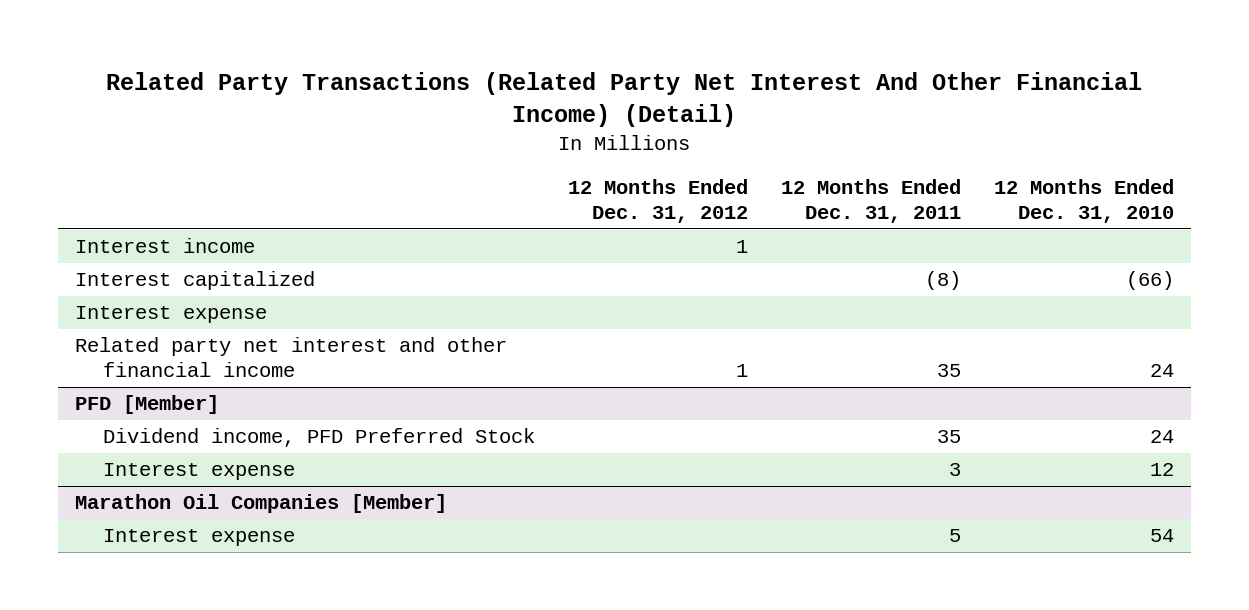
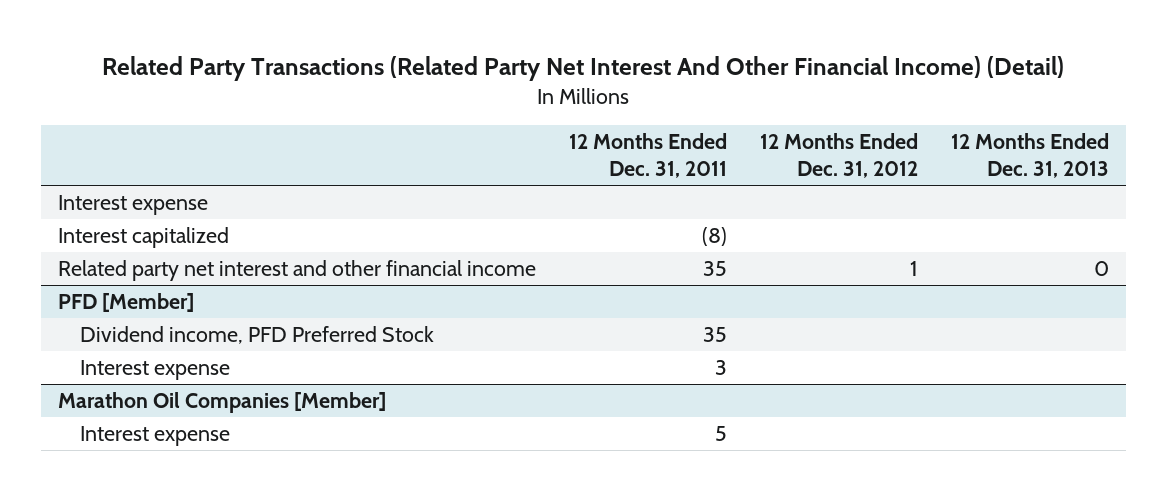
[994,178,1175,223] 12 Months Ended Dec. 31, 2010 -> none
none -> [951,132,1110,179] 12 Months Ended Dec. 31, 2013
[74,238,255,254] Interest income -> none
[74,271,315,291] Interest capitalized -> [57,226,229,248] Interest capitalized

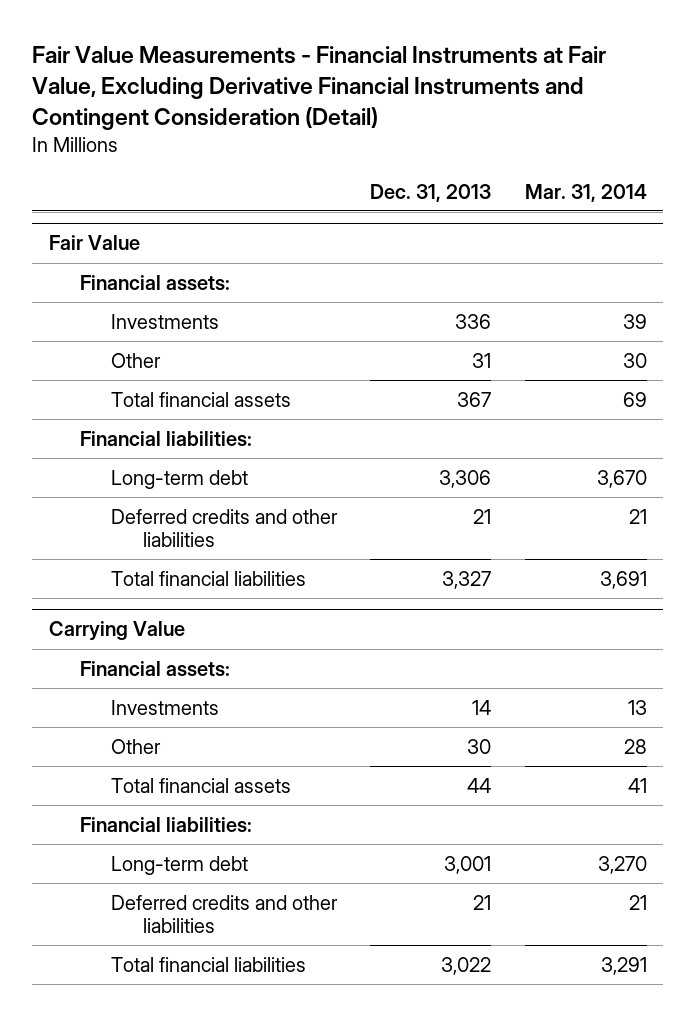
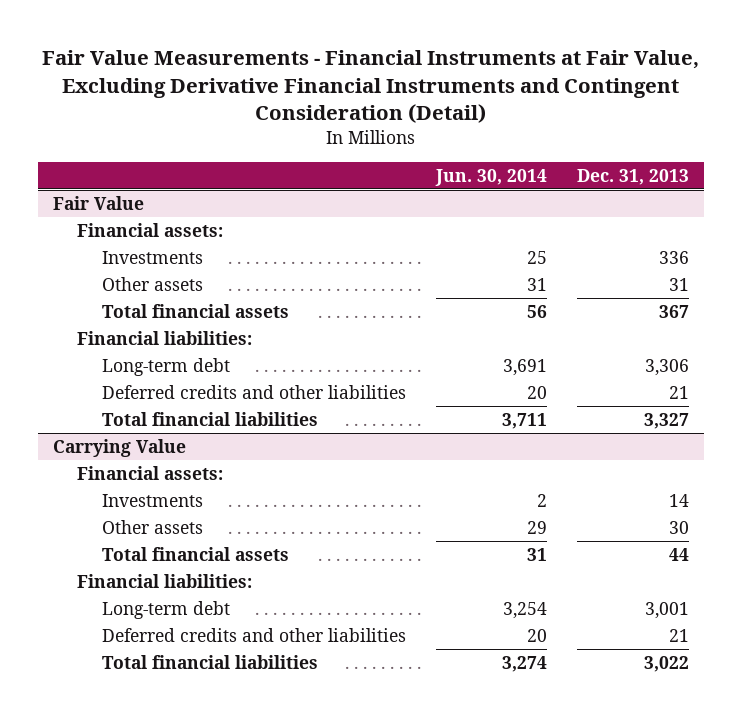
[524,183,647,202] Mar. 31, 2014 -> none
none -> [434,168,547,186] Jun. 30, 2014
[111,352,162,368] Other -> [101,276,203,291] Other assets
[111,738,162,754] Other -> [101,519,203,534] Other assets

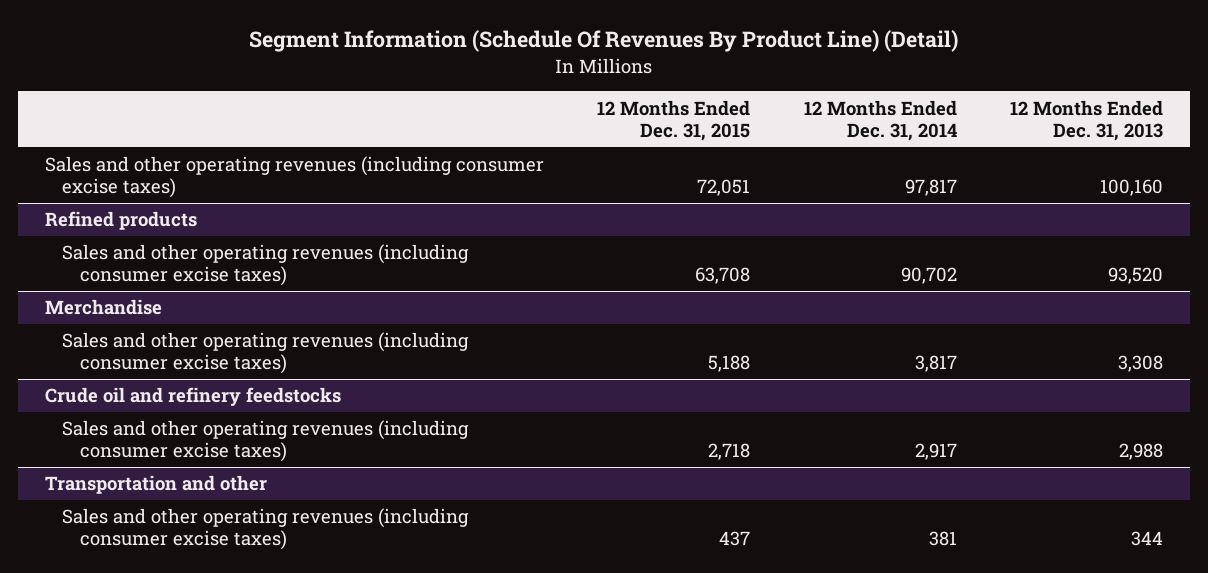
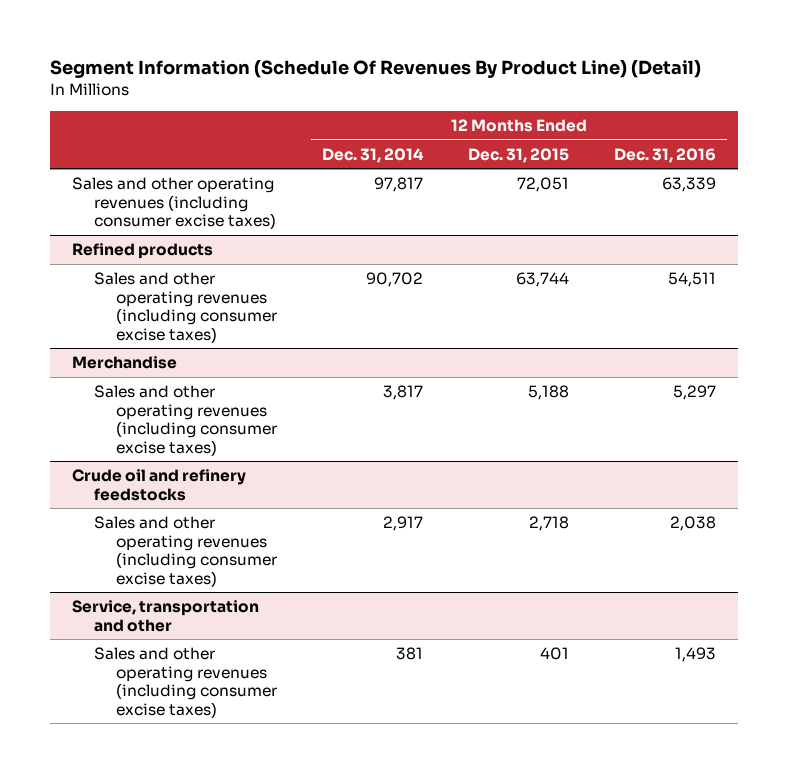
[1010,99,1164,141] 12 Months Ended Dec. 31, 2013 -> none
none -> [613,147,716,163] Dec. 31, 2016
[695,267,751,285] 63,708 -> [515,272,569,288] 63,744
[45,475,268,495] Transportation and other -> [71,600,259,632] Service, transportation and other
[719,531,751,547] 437 -> [539,647,569,661] 401

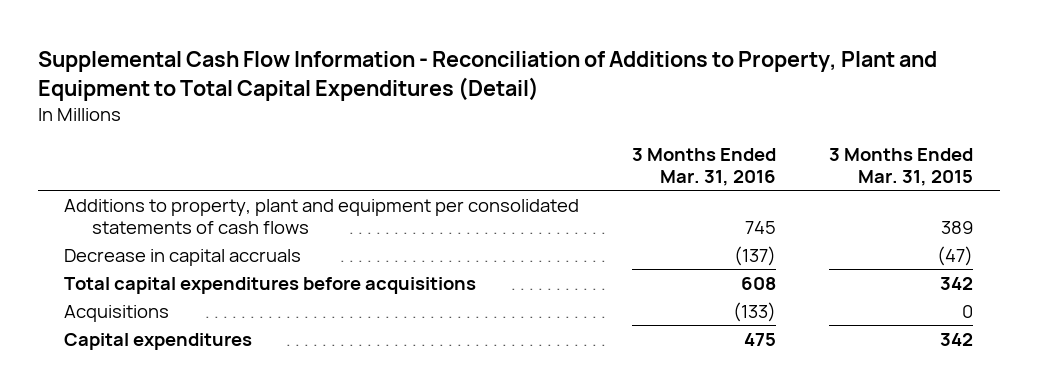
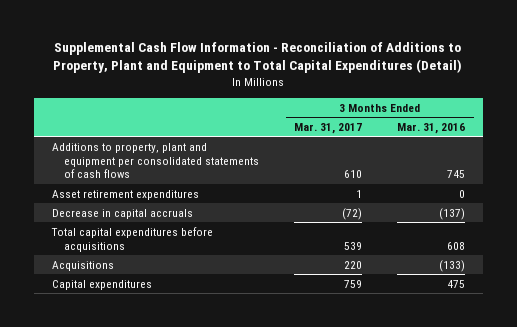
[829,147,974,186] 3 Months Ended Mar. 31, 2015 -> none
none -> [294,122,363,134] Mar. 31, 2017
none -> [51,189,199,200] Asset retirement expenditures

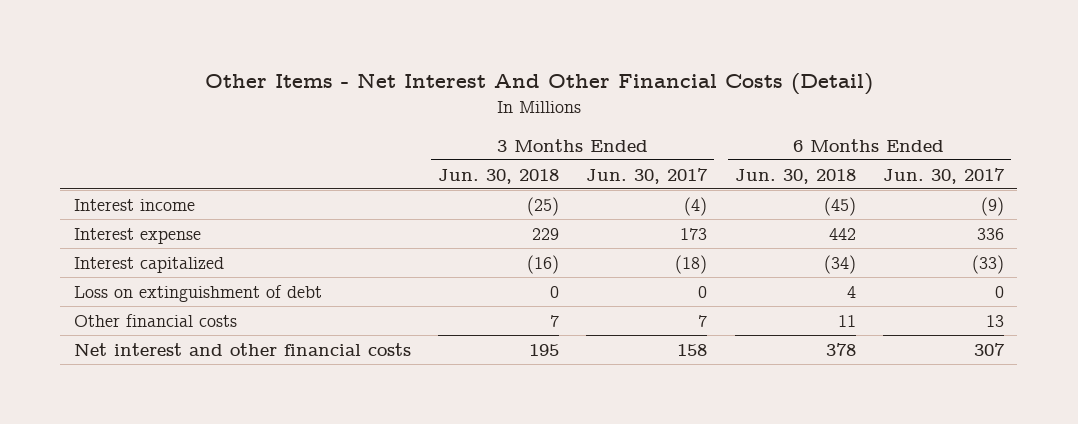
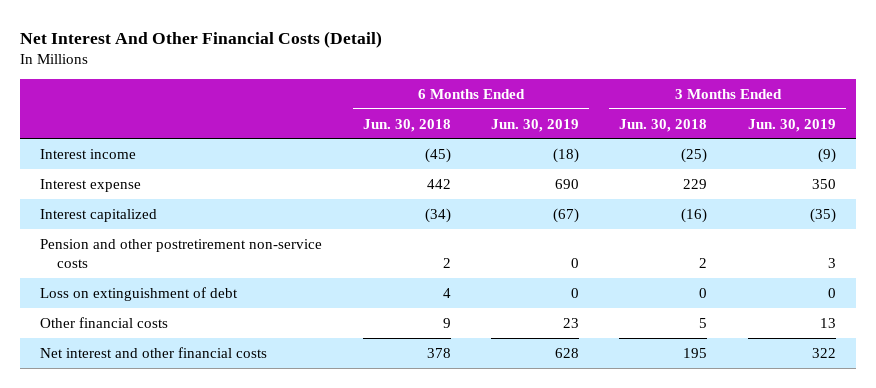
[204,73,873,96] Other Items - Net Interest And Other Financial Costs (Detail) -> [20,30,383,48] Net Interest And Other Financial Costs (Detail)
[586,167,709,184] Jun. 30, 2017 -> none
[882,167,1005,184] Jun. 30, 2017 -> none
none -> [491,118,580,132] Jun. 30, 2019
none -> [747,118,836,132] Jun. 30, 2019
none -> [40,238,323,268] Pension and other postretirement non-service costs
[550,314,560,327] 7 -> [699,317,708,328] 5
[837,314,856,327] 11 -> [442,317,451,328] 9

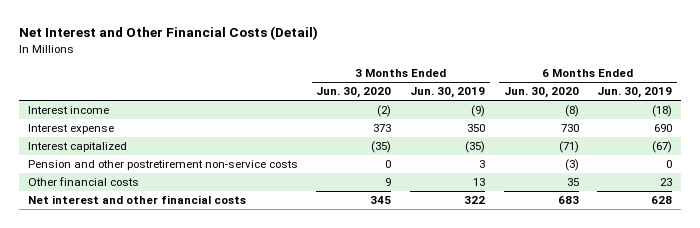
[20,30,383,48] Net Interest And Other Financial Costs (Detail) -> [18,25,318,40] Net Interest and Other Financial Costs (Detail)
[362,118,451,132] Jun. 30, 2018 -> none
[619,118,708,132] Jun. 30, 2018 -> none
none -> [316,87,392,99] Jun. 30, 2020
none -> [503,87,579,99] Jun. 30, 2020
[40,286,239,301] Loss on extinguishment of debt -> none

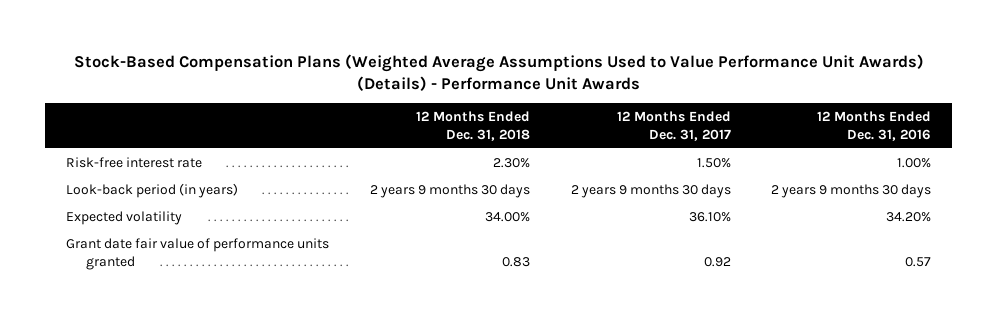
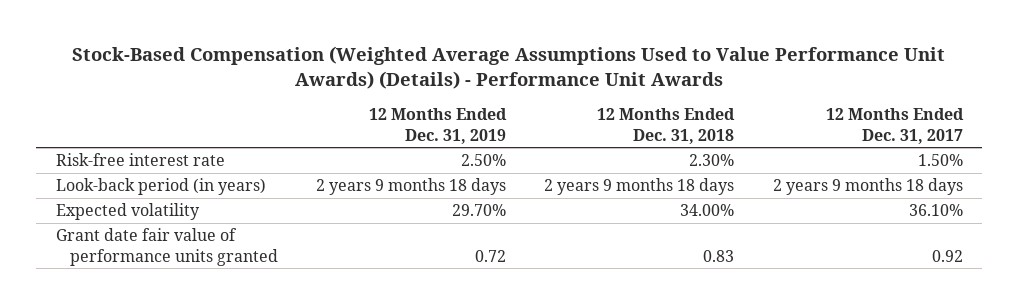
[73,54,924,92] Stock-Based Compensation Plans (Weighted Average Assumptions Used to Value Performance Unit Awards) (Details) - Performance Unit Awards -> [72,46,946,89] Stock-Based Compensation (Weighted Average Assumptions Used to Value Performance Unit Awards) (Details) - Performance Unit Awards
[817,111,932,141] 12 Months Ended Dec. 31, 2016 -> none
none -> [369,108,508,144] 12 Months Ended Dec. 31, 2019
[369,183,530,198] 2 years 9 months 30 days -> [544,178,735,196] 2 years 9 months 18 days
[570,183,731,198] 2 years 9 months 30 days -> [772,178,963,196] 2 years 9 months 18 days

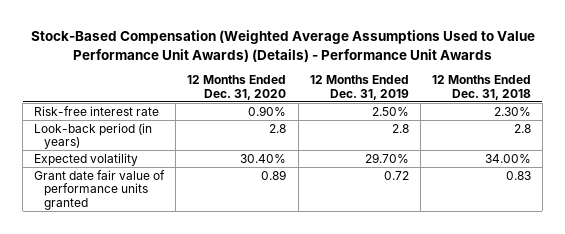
[825,108,964,144] 12 Months Ended Dec. 31, 2017 -> none
none -> [187,75,287,100] 12 Months Ended Dec. 31, 2020
[316,178,507,196] 2 years 9 months 18 days -> [391,123,409,133] 2.8
[544,178,735,196] 2 years 9 months 18 days -> [513,123,531,133] 2.8

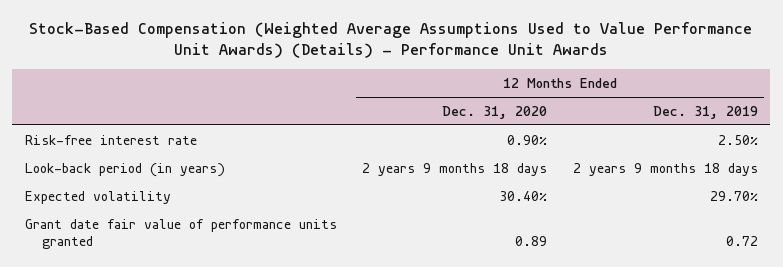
[431,75,531,100] 12 Months Ended Dec. 31, 2018 -> none
[269,123,287,133] 2.8 -> [362,162,548,176] 2 years 9 months 18 days
[391,123,409,133] 2.8 -> [572,162,758,176] 2 years 9 months 18 days

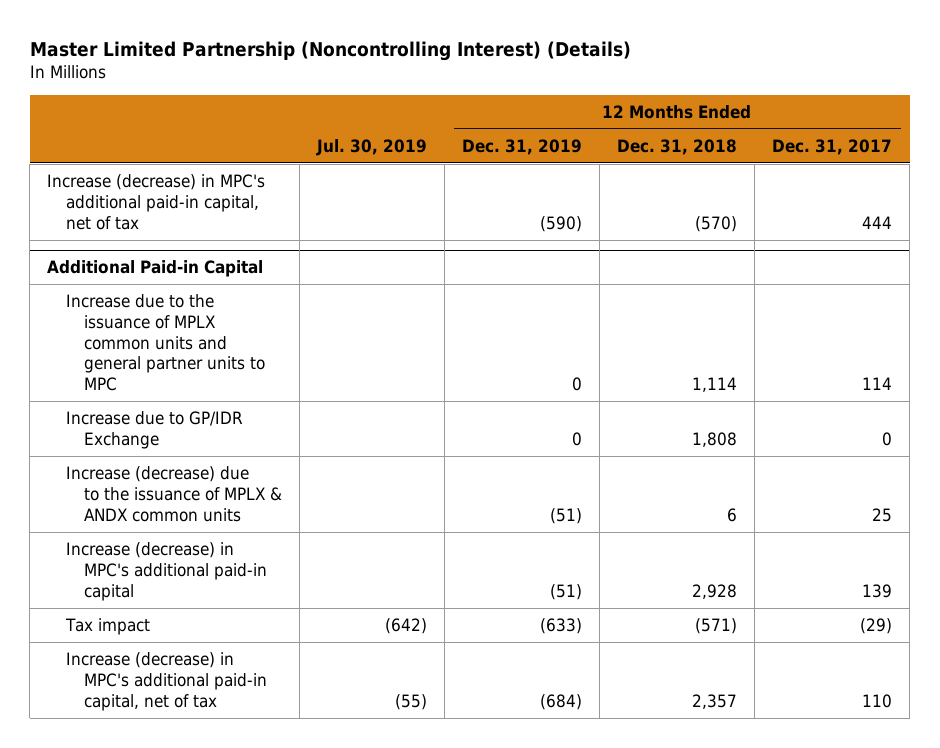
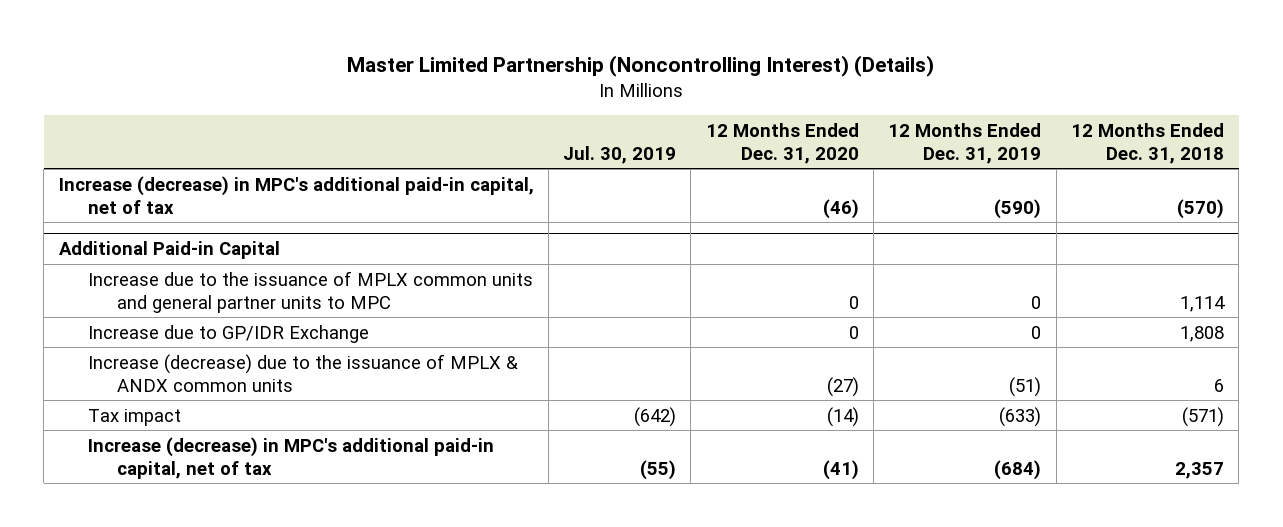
[772,138,893,155] Dec. 31, 2017 -> none
none -> [705,122,859,164] 12 Months Ended Dec. 31, 2020
[65,542,268,601] Increase (decrease) in MPC's additional paid-in capital -> none

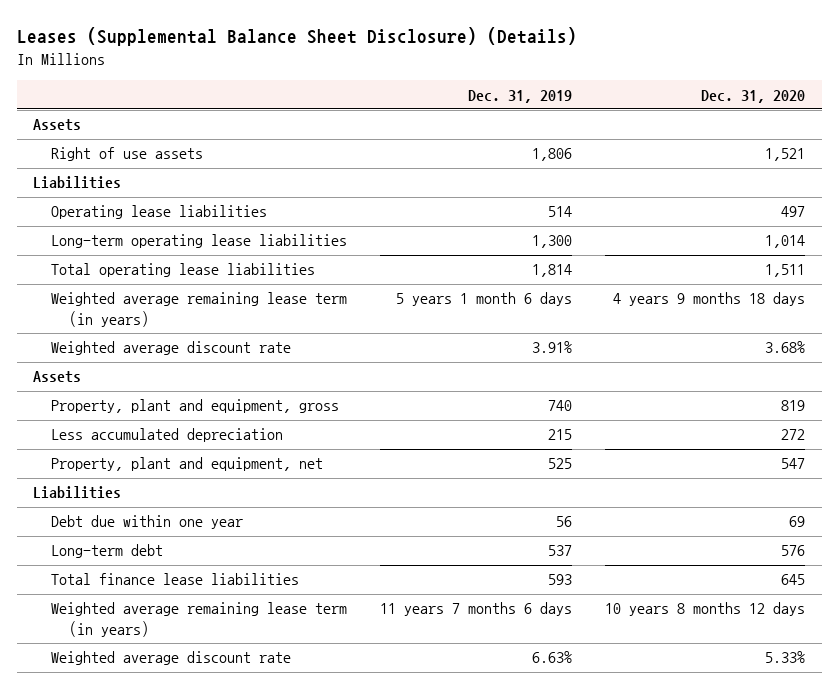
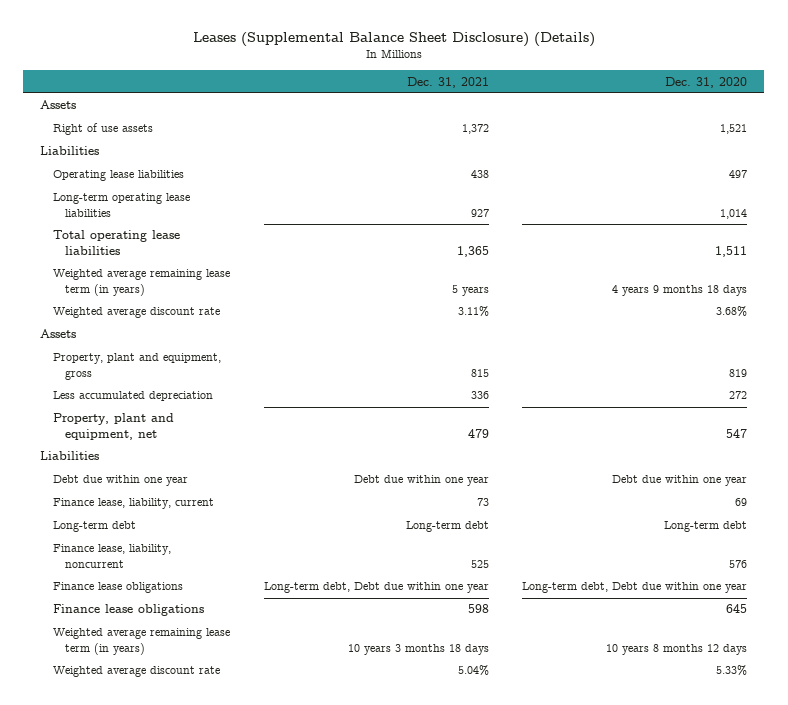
[468,89,573,103] Dec. 31, 2019 -> none
none -> [406,76,489,88] Dec. 31, 2021
[789,516,806,528] 69 -> [612,475,748,487] Debt due within one year
none -> [52,498,214,510] Finance lease, liability, current
[781,545,806,557] 576 -> [664,521,748,533] Long-term debt
none -> [52,544,171,568] Finance lease, liability, noncurrent
none -> [52,582,183,594] Finance lease obligations
[51,573,300,586] Total finance lease liabilities -> [52,604,204,617] Finance lease obligations

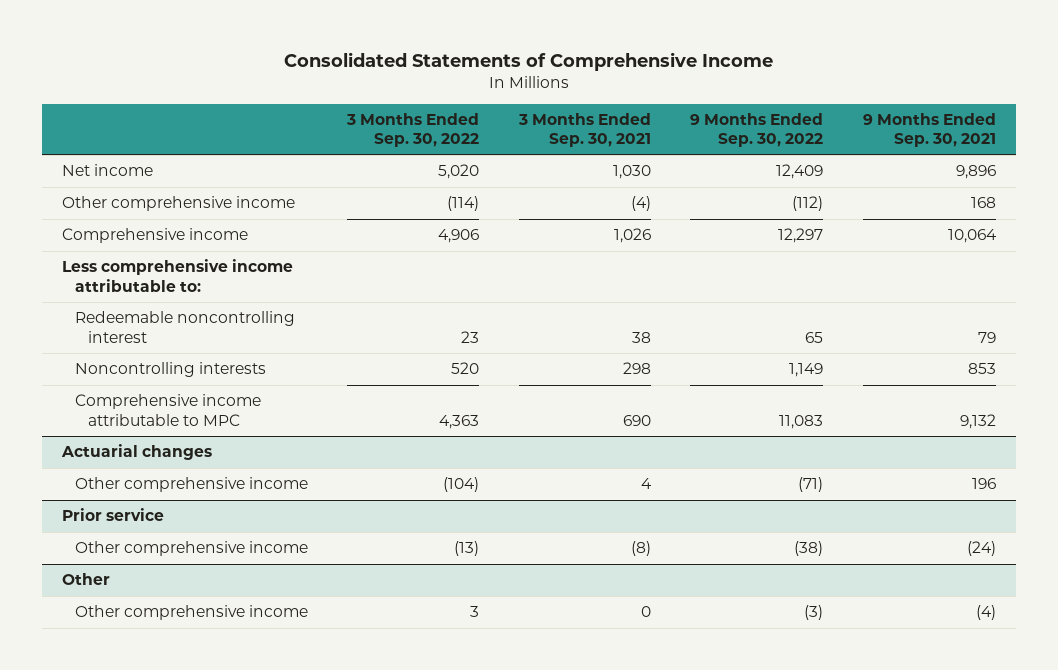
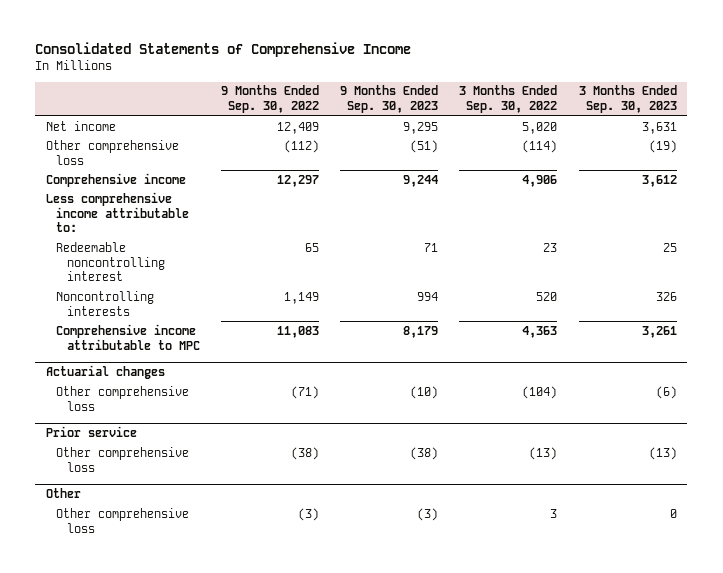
[517,112,651,148] 3 Months Ended Sep. 30, 2021 -> none
[862,112,996,148] 9 Months Ended Sep. 30, 2021 -> none
none -> [340,85,439,114] 9 Months Ended Sep. 30, 2023
none -> [578,85,677,114] 3 Months Ended Sep. 30, 2023
[62,196,296,212] Other comprehensive income -> [46,139,180,165] Other comprehensive loss
[74,477,308,493] Other comprehensive income -> [56,385,190,411] Other comprehensive loss
[74,541,308,557] Other comprehensive income -> [56,446,190,472] Other comprehensive loss
[74,605,308,621] Other comprehensive income -> [56,507,190,533] Other comprehensive loss

